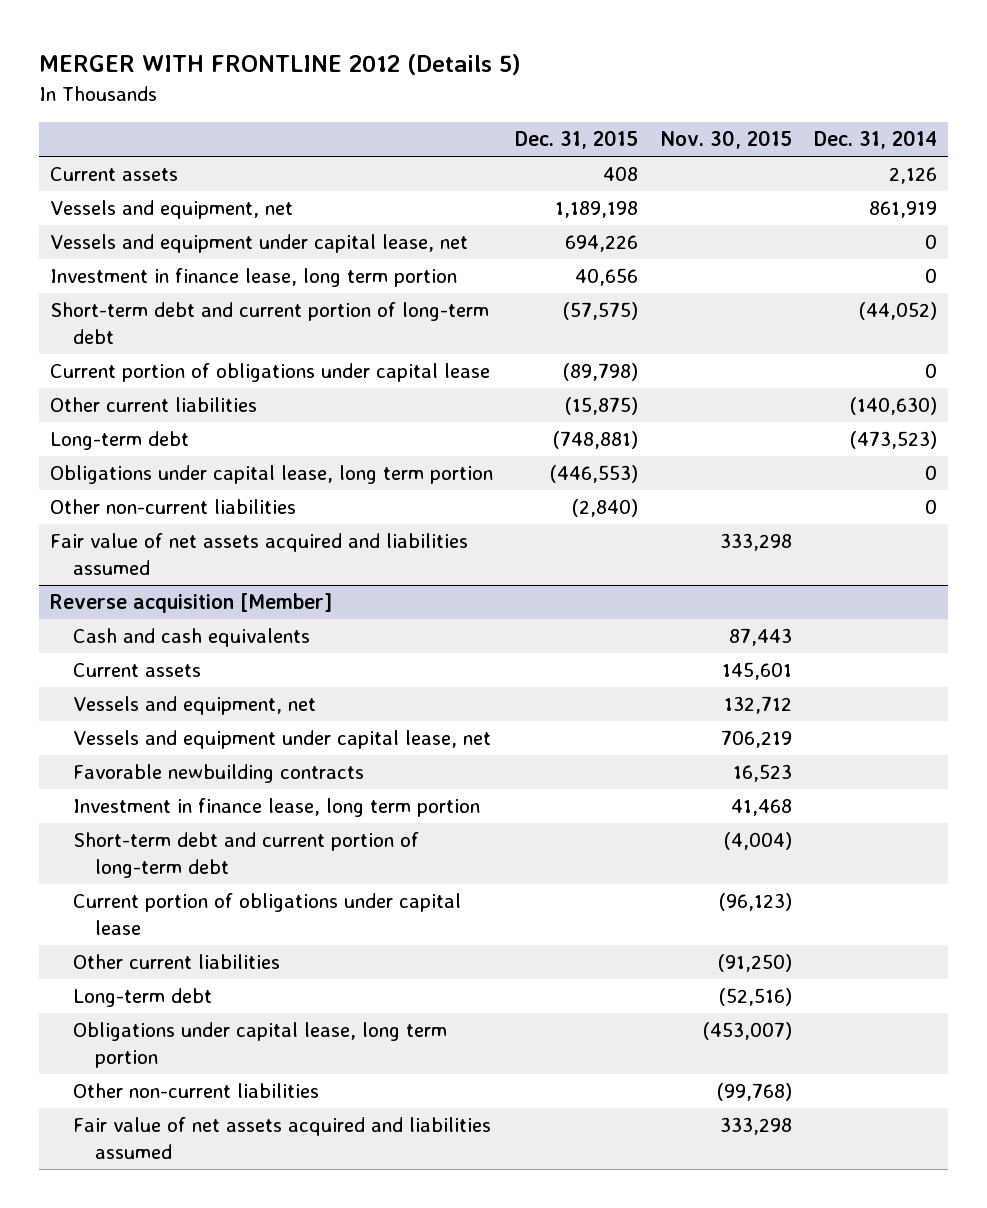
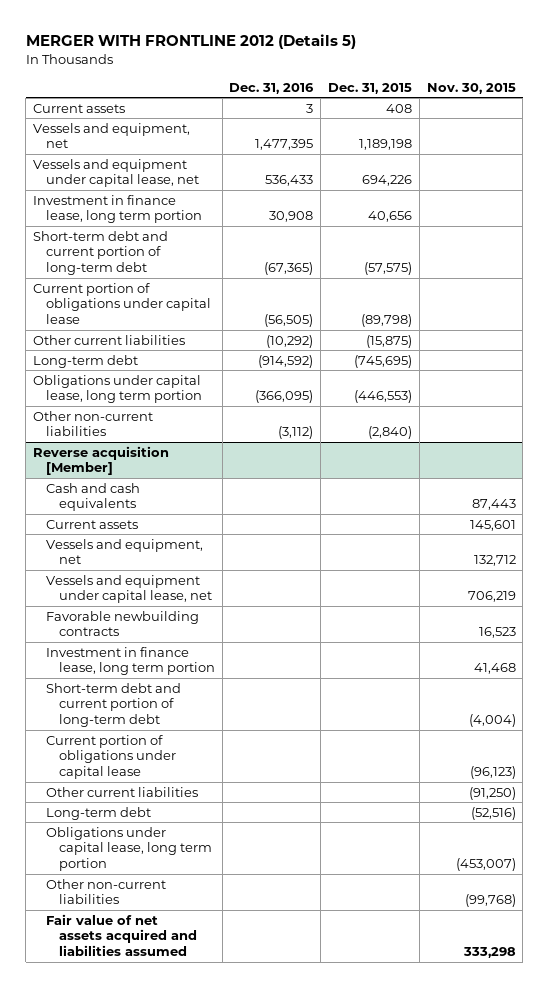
[813,130,937,150] Dec. 31, 2014 -> none
none -> [229,82,315,94] Dec. 31, 2016
[553,431,639,450] (748,881) -> [353,354,412,368] (745,695)
[50,533,469,576] Fair value of net assets acquired and liabilities assumed -> none

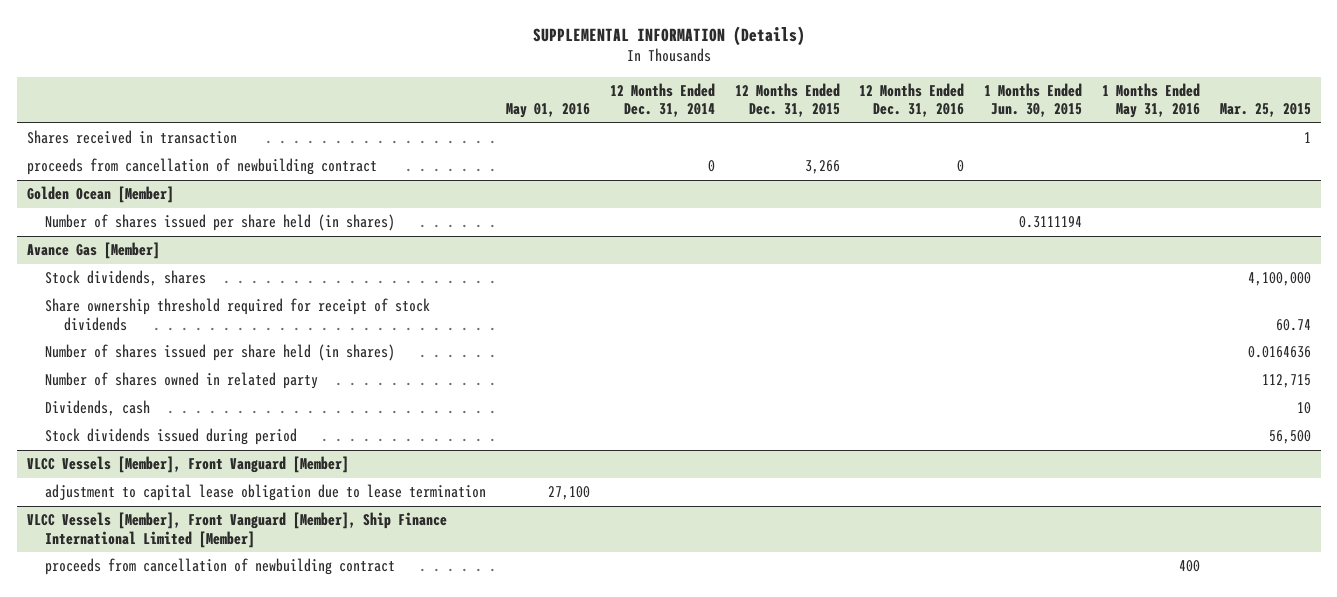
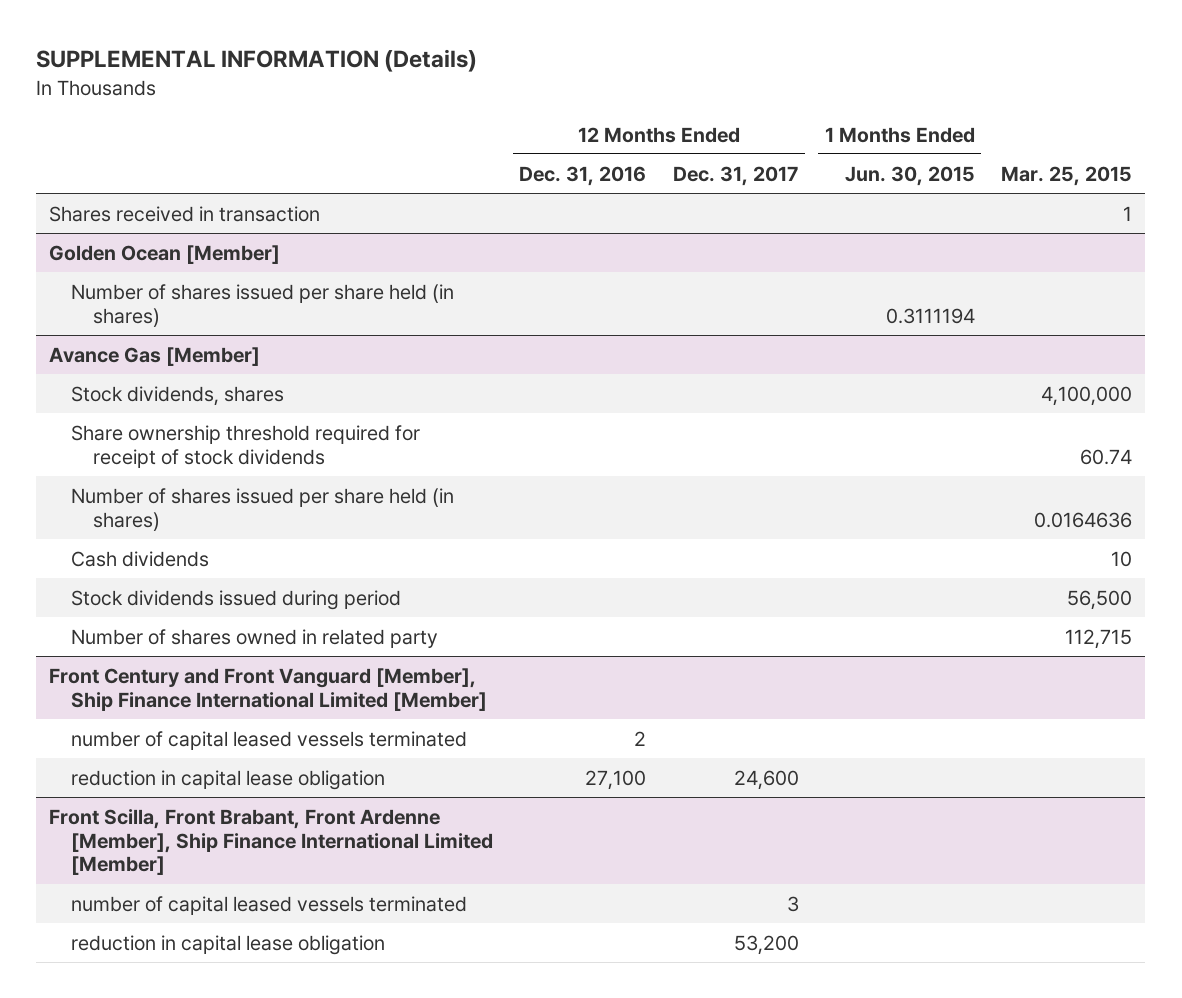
[506,103,591,119] May 01, 2016 -> none
[609,82,715,118] 12 Months Ended Dec. 31, 2014 -> none
[734,82,840,118] 12 Months Ended Dec. 31, 2015 -> none
[1101,82,1200,119] 1 Months Ended May 31, 2016 -> none
none -> [672,165,799,186] Dec. 31, 2017
[26,158,377,176] proceeds from cancellation of newbuilding contract -> none
[45,400,151,417] Dividends, cash -> [70,550,209,567] Cash dividends
[26,456,349,474] VLCC Vessels [Member], Front Vanguard [Member] -> none
[45,484,487,502] adjustment to capital lease obligation due to lease termination -> none
[45,558,396,576] proceeds from cancellation of newbuilding contract -> none
[45,372,319,390] Number of shares owned in related party -> [70,628,438,648] Number of shares owned in related party
[26,512,447,548] VLCC Vessels [Member], Front Vanguard [Member], Ship Finance International Limited [Member] -> [49,667,487,711] Front Century and Front Vanguard [Member], Ship Finance International Limited [Member]
none -> [70,730,467,750] number of capital leased vessels terminated
none -> [70,769,385,790] reduction in capital lease obligation
none -> [49,808,493,876] Front Scilla, Front Brabant, Front Ardenne [Member], Ship Finance International Limited [Member]
none -> [70,895,467,915] number of capital leased vessels terminated
none -> [70,934,385,955] reduction in capital lease obligation

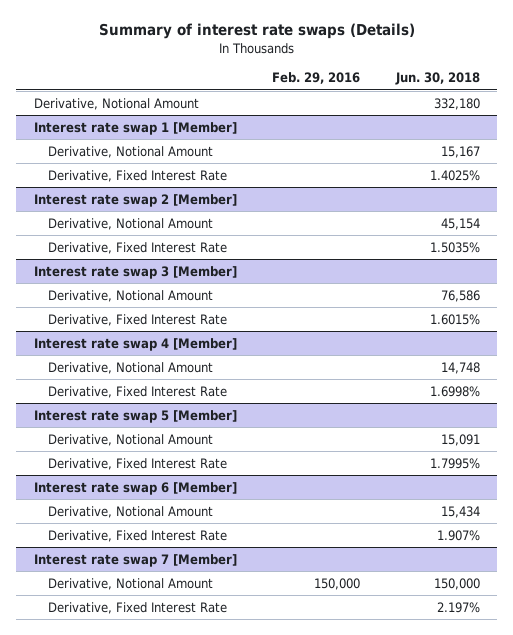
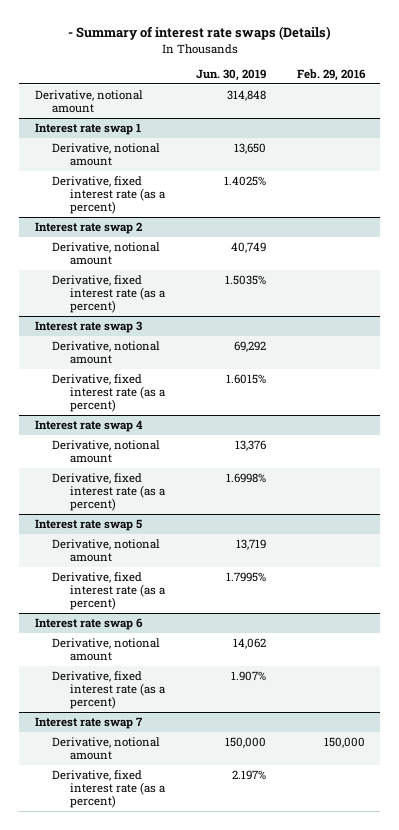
[98,23,415,40] Summary of interest rate swaps (Details) -> [67,26,331,41] - Summary of interest rate swaps (Details)
[394,71,480,85] Jun. 30, 2018 -> none
none -> [195,69,266,82] Jun. 30, 2019
[33,97,199,110] Derivative, Notional Amount -> [34,90,143,114] Derivative, notional amount
[33,121,237,135] Interest rate swap 1 [Member] -> [34,123,141,136] Interest rate swap 1
[47,145,213,158] Derivative, Notional Amount -> [52,143,161,167] Derivative, notional amount
[47,169,227,182] Derivative, Fixed Interest Rate -> [52,176,166,215] Derivative, fixed interest rate (as a percent)
[33,193,237,207] Interest rate swap 2 [Member] -> [34,222,142,235] Interest rate swap 2
[47,217,213,230] Derivative, Notional Amount -> [52,242,161,266] Derivative, notional amount
[47,241,227,254] Derivative, Fixed Interest Rate -> [52,275,166,314] Derivative, fixed interest rate (as a percent)
[33,265,237,279] Interest rate swap 3 [Member] -> [34,321,142,334] Interest rate swap 3
[47,289,213,302] Derivative, Notional Amount -> [52,341,161,365] Derivative, notional amount
[47,313,227,326] Derivative, Fixed Interest Rate -> [52,374,166,413] Derivative, fixed interest rate (as a percent)
[33,337,237,351] Interest rate swap 4 [Member] -> [34,420,143,433] Interest rate swap 4
[47,361,213,374] Derivative, Notional Amount -> [52,440,161,464] Derivative, notional amount
[47,385,227,398] Derivative, Fixed Interest Rate -> [52,473,166,512] Derivative, fixed interest rate (as a percent)
[33,409,237,423] Interest rate swap 5 [Member] -> [34,519,142,532] Interest rate swap 5
[47,433,213,446] Derivative, Notional Amount -> [52,539,161,563] Derivative, notional amount
[47,457,227,470] Derivative, Fixed Interest Rate -> [52,572,166,611] Derivative, fixed interest rate (as a percent)
[33,481,237,495] Interest rate swap 6 [Member] -> [34,618,143,631] Interest rate swap 6
[47,505,213,518] Derivative, Notional Amount -> [52,638,161,662] Derivative, notional amount
[47,529,227,542] Derivative, Fixed Interest Rate -> [52,671,166,710] Derivative, fixed interest rate (as a percent)
[33,553,237,567] Interest rate swap 7 [Member] -> [34,717,143,730] Interest rate swap 7
[47,577,213,590] Derivative, Notional Amount -> [52,737,161,761] Derivative, notional amount
[47,601,227,614] Derivative, Fixed Interest Rate -> [52,770,166,809] Derivative, fixed interest rate (as a percent)

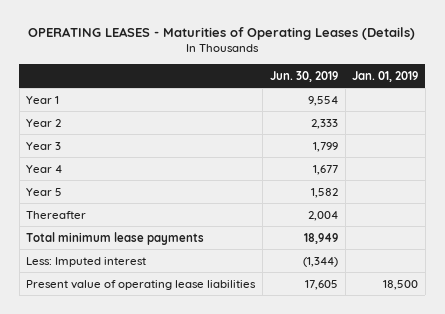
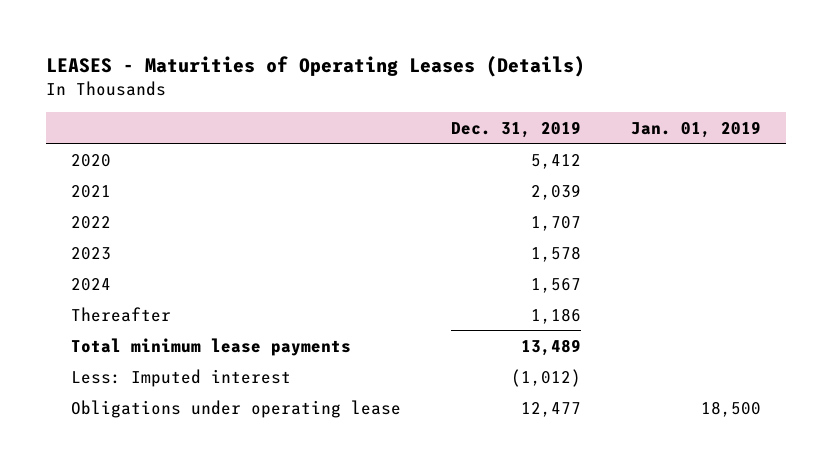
[28,26,416,40] OPERATING LEASES - Maturities of Operating Leases (Details) -> [45,56,585,78] LEASES - Maturities of Operating Leases (Details)
[269,70,338,82] Jun. 30, 2019 -> none
none -> [450,120,581,138] Dec. 31, 2019
[26,95,60,104] Year 1 -> none
none -> [70,153,111,167] 2020
[26,118,62,127] Year 2 -> [70,184,111,198] 2021
[26,141,62,150] Year 3 -> [70,215,111,229] 2022
[26,164,63,173] Year 4 -> [70,246,111,260] 2023
[26,187,63,196] Year 5 -> [70,277,111,291] 2024
[26,279,257,290] Present value of operating lease liabilities -> [70,399,401,418] Obligations under operating lease

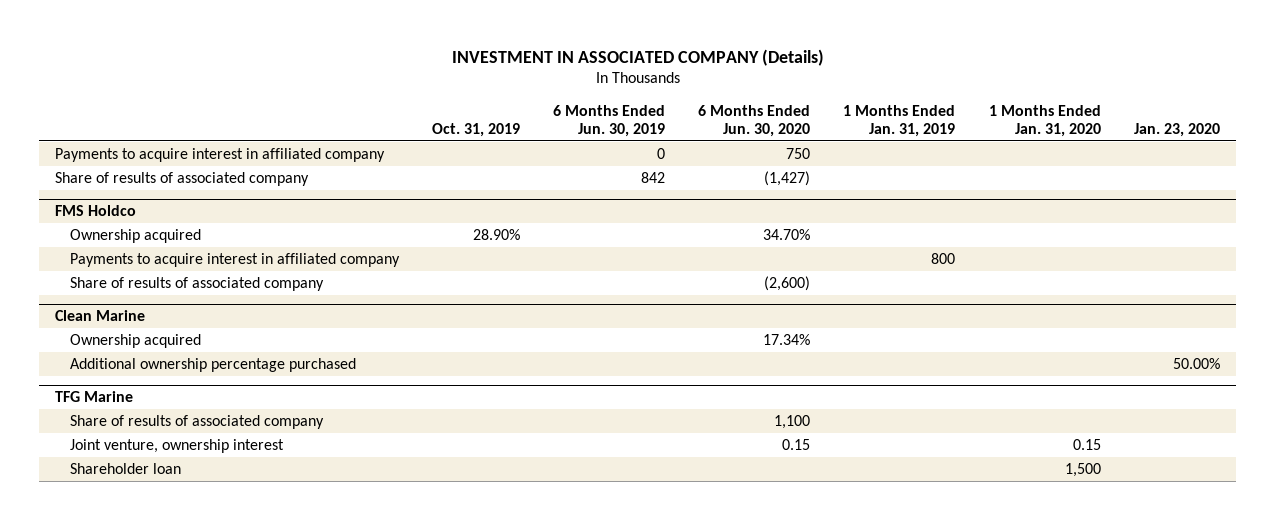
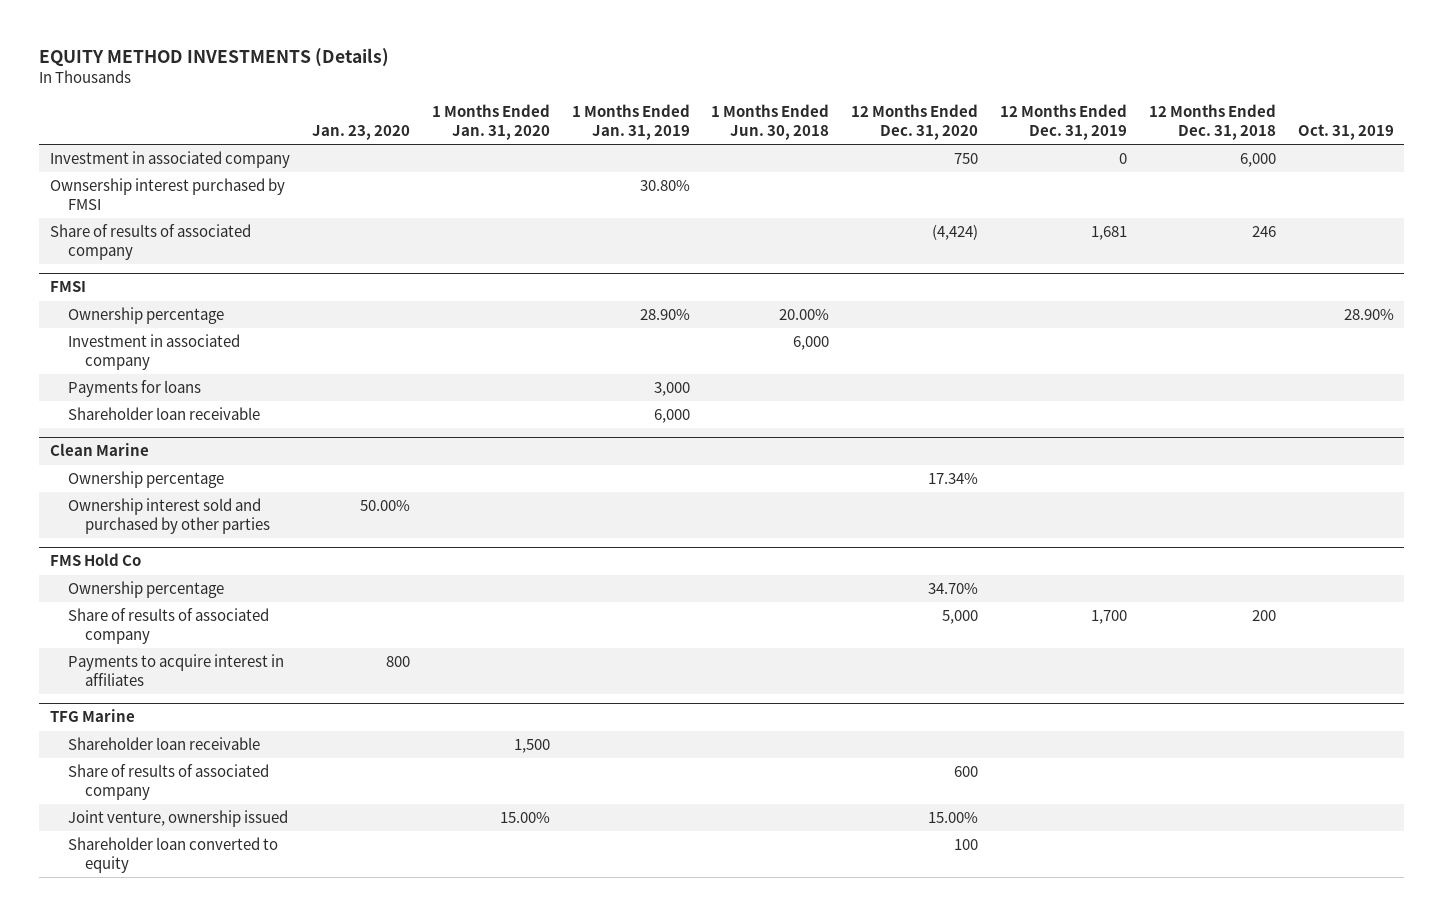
[451,48,824,66] INVESTMENT IN ASSOCIATED COMPANY (Details) -> [39,47,390,67] EQUITY METHOD INVESTMENTS (Details)
[553,104,666,138] 6 Months Ended Jun. 30, 2019 -> none
[698,104,811,138] 6 Months Ended Jun. 30, 2020 -> none
none -> [711,104,830,140] 1 Months Ended Jun. 30, 2018
none -> [851,104,979,140] 12 Months Ended Dec. 31, 2020
none -> [999,104,1127,140] 12 Months Ended Dec. 31, 2019
none -> [1148,104,1276,140] 12 Months Ended Dec. 31, 2018
[55,147,386,162] Payments to acquire interest in affiliated company -> none
none -> [50,151,291,169] Investment in associated company
none -> [50,178,286,210] Ownsership interest purchased by FMSI
[55,204,137,216] FMS Holdco -> none
[69,228,201,243] Ownership acquired -> none
[69,252,400,267] Payments to acquire interest in affiliated company -> none
[69,276,324,291] Share of results of associated company -> none
none -> [50,281,87,293] FMSI
none -> [67,307,224,325] Ownership percentage
none -> [67,334,240,370] Investment in associated company
none -> [67,380,201,398] Payments for loans
none -> [67,407,260,421] Shareholder loan receivable
[69,333,201,348] Ownership acquired -> [67,471,224,489] Ownership percentage
[69,357,356,372] Additional ownership percentage purchased -> [67,498,271,534] Ownership interest sold and purchased by other parties
none -> [50,553,142,567] FMS Hold Co
none -> [67,581,224,599] Ownership percentage
none -> [67,608,269,644] Share of results of associated company
none -> [67,654,284,686] Payments to acquire interest in affiliates
none -> [67,737,260,751] Shareholder loan receivable
[69,462,181,474] Shareholder loan -> none
[69,438,284,453] Joint venture, ownership interest -> [67,810,288,828] Joint venture, ownership issued
[1072,438,1101,450] 0.15 -> [499,812,550,824] 15.00%
none -> [67,837,278,873] Shareholder loan converted to equity

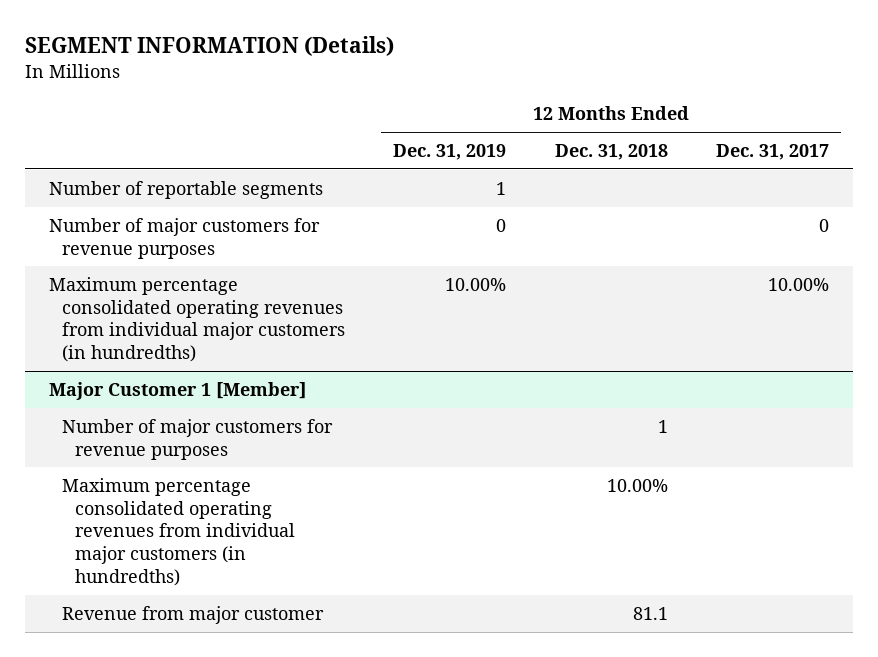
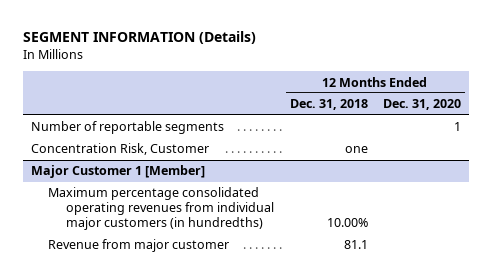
[393,143,507,160] Dec. 31, 2019 -> none
[715,143,829,160] Dec. 31, 2017 -> none
none -> [383,99,462,111] Dec. 31, 2020
[48,217,320,259] Number of major customers for revenue purposes -> none
[48,276,346,363] Maximum percentage consolidated operating revenues from individual major customers (in hundredths) -> none
none -> [30,143,209,156] Concentration Risk, Customer
[62,418,334,460] Number of major customers for revenue purposes -> none

